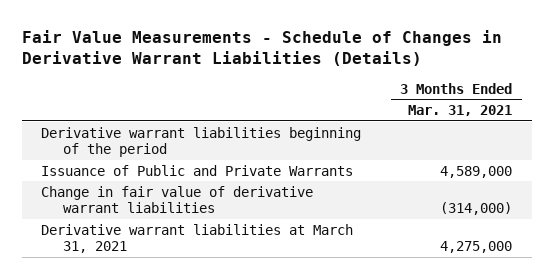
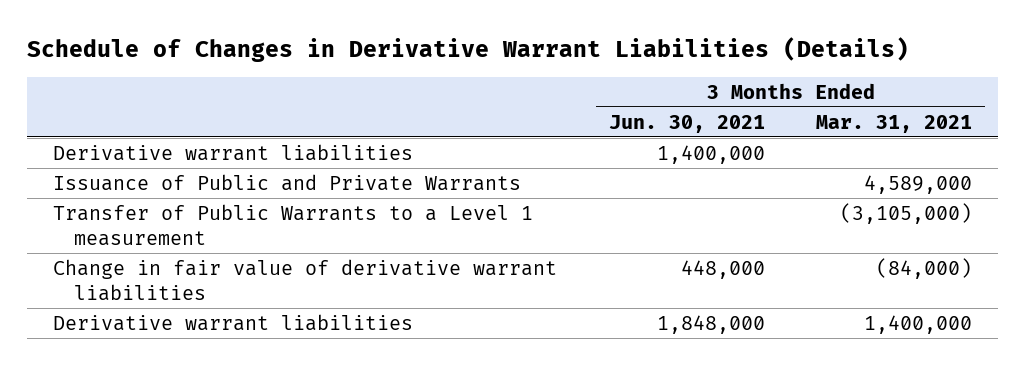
[21,29,502,67] Fair Value Measurements - Schedule of Changes in Derivative Warrant Liabilities (Details) -> [27,37,910,63] Schedule of Changes in Derivative Warrant Liabilities (Details)
none -> [608,114,765,133] Jun. 30, 2021
[41,126,362,157] Derivative warrant liabilities beginning of the period -> [53,143,414,161] Derivative warrant liabilities
none -> [53,203,534,246] Transfer of Public Warrants to a Level 1 measurement
[440,201,513,215] (314,000) -> [876,257,973,279] (84,000)
[41,223,354,253] Derivative warrant liabilities at March 31, 2021 -> [53,313,414,331] Derivative warrant liabilities
[440,240,513,253] 4,275,000 -> [864,314,973,334] 1,400,000

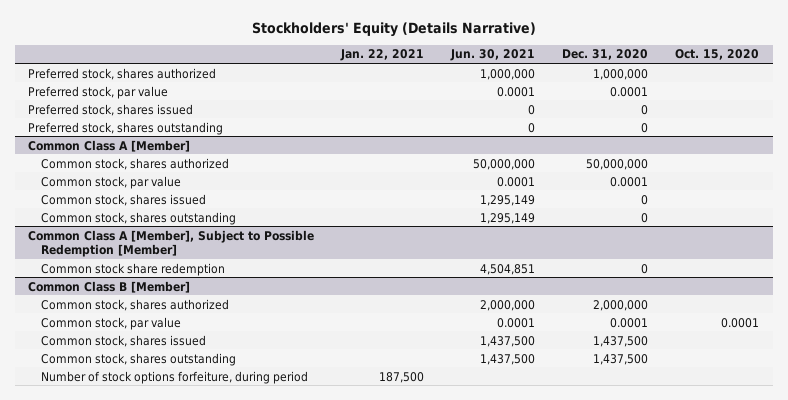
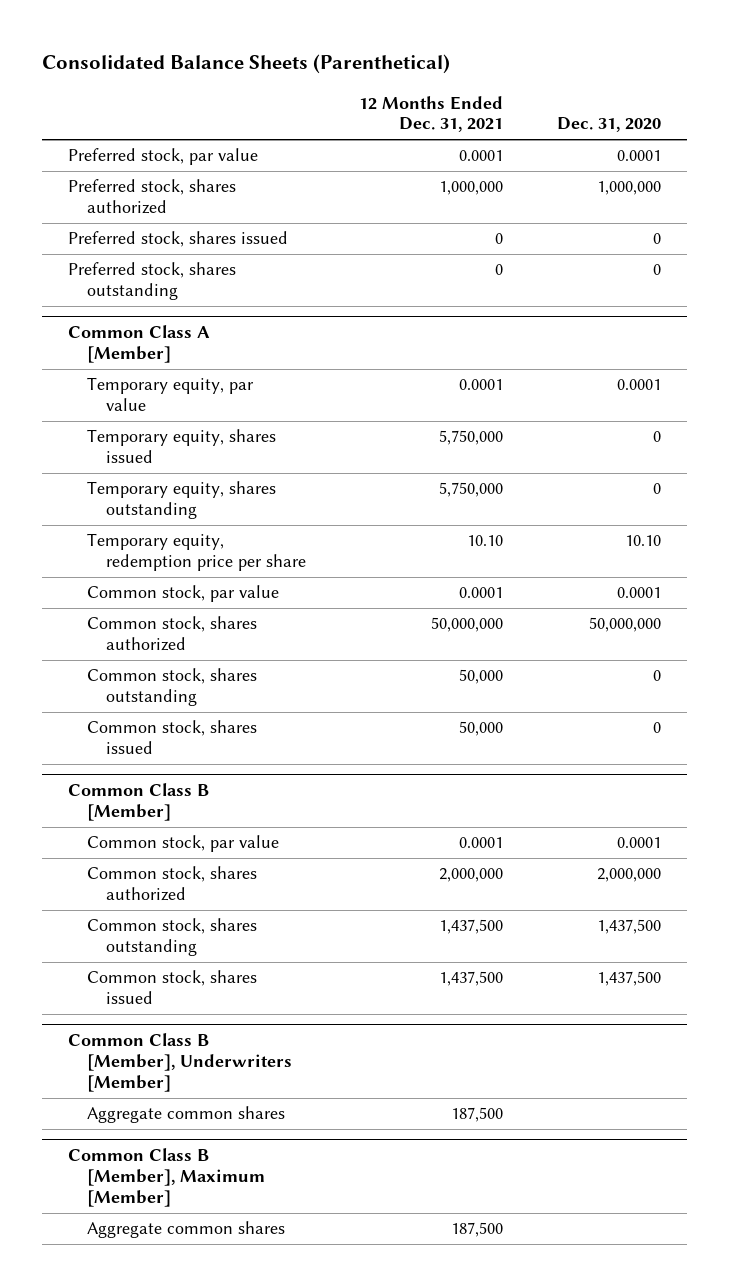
[251,22,536,38] Stockholders' Equity (Details Narrative) -> [41,54,450,75] Consolidated Balance Sheets (Parenthetical)
[340,49,425,62] Jan. 22, 2021 -> none
[450,49,536,62] Jun. 30, 2021 -> none
[675,49,760,61] Oct. 15, 2020 -> none
none -> [359,95,504,133] 12 Months Ended Dec. 31, 2021
[28,67,217,80] Preferred stock, shares authorized -> [68,179,237,215] Preferred stock, shares authorized
none -> [87,377,255,412] Temporary equity, par value
none -> [87,429,277,464] Temporary equity, shares issued
none -> [87,481,277,520] Temporary equity, shares outstanding
none -> [87,533,307,572] Temporary equity, redemption price per share
[41,157,230,170] Common stock, shares authorized -> [87,616,258,652] Common stock, shares authorized
[28,229,315,258] Common Class A [Member], Subject to Possible Redemption [Member] -> none
[41,262,226,276] Common stock share redemption -> none
[41,193,207,206] Common stock, shares issued -> [87,720,258,755] Common stock, shares issued
[41,298,230,311] Common stock, shares authorized -> [87,866,258,902] Common stock, shares authorized
[41,370,309,384] Number of stock options forfeiture, during period -> none
[41,334,207,347] Common stock, shares issued -> [87,970,258,1005] Common stock, shares issued
none -> [68,1032,293,1092] Common Class B [Member], Underwriters [Member]
none -> [87,1106,286,1124] Aggregate common shares
none -> [68,1147,266,1207] Common Class B [Member], Maximum [Member]
none -> [87,1221,286,1239] Aggregate common shares

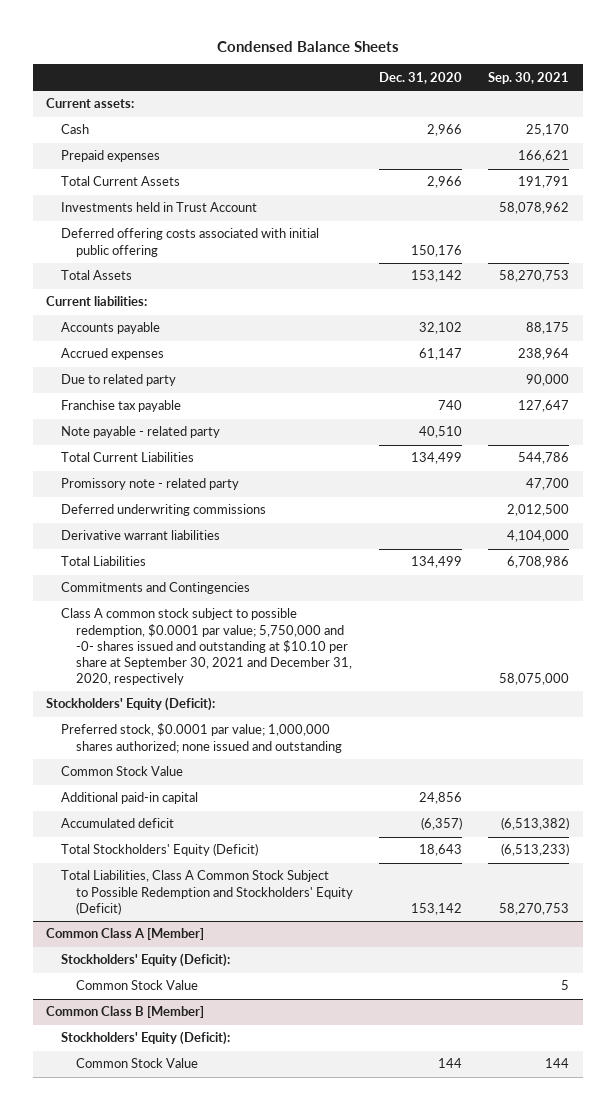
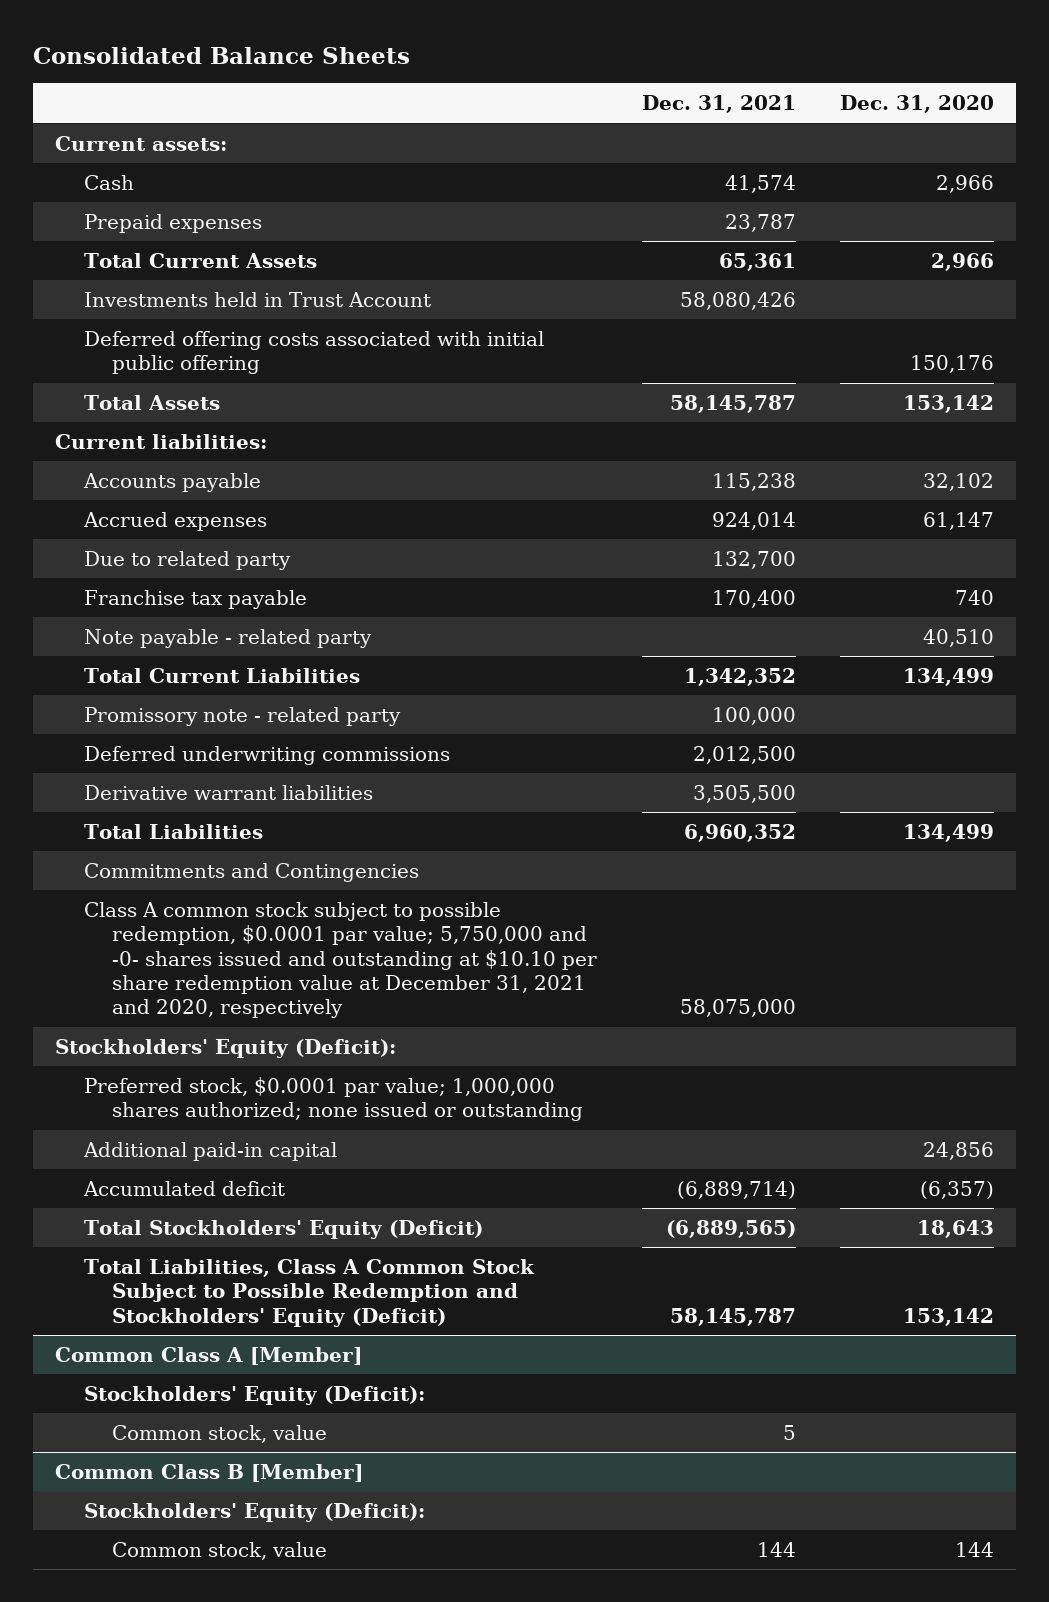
[216,40,399,52] Condensed Balance Sheets -> [32,46,410,64] Consolidated Balance Sheets
[488,71,570,84] Sep. 30, 2021 -> none
none -> [641,95,796,114] Dec. 31, 2021
[60,608,352,685] Class A common stock subject to possible redemption, $0.0001 par value; 5,750,000 and -0- shares issued and outstanding at $10.10 per share at September 30, 2021 and December 31, 2020, respectively -> [83,901,597,1019] Class A common stock subject to possible redemption, $0.0001 par value; 5,750,000 and -0- shares issued and outstanding at $10.10 per share redemption value at December 31, 2021 and 2020, respectively
[60,766,183,777] Common Stock Value -> none
[60,723,342,753] Preferred stock, $0.0001 par value; 1,000,000 shares authorized; none issued and outstanding -> [83,1076,583,1122] Preferred stock, $0.0001 par value; 1,000,000 shares authorized; none issued or outstanding
[75,980,198,991] Common Stock Value -> [111,1424,327,1443] Common stock, value
[75,1058,198,1069] Common Stock Value -> [111,1541,327,1560] Common stock, value

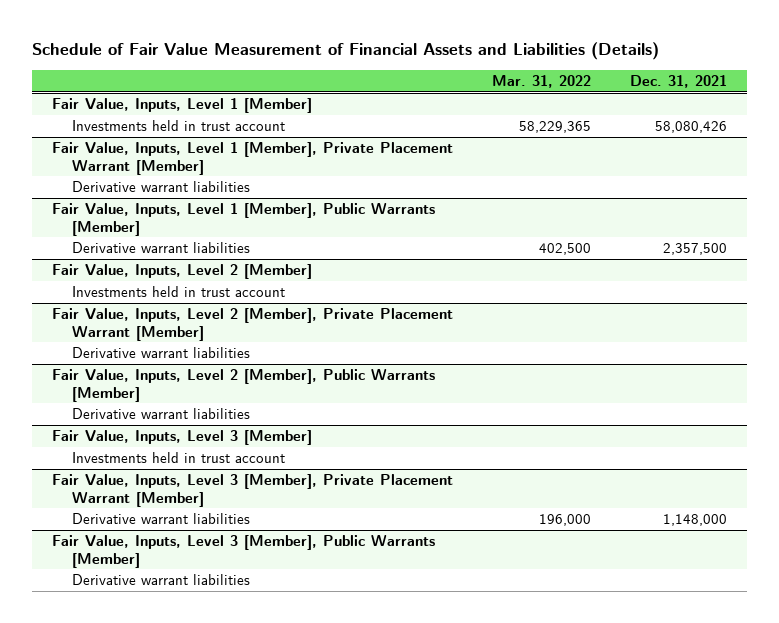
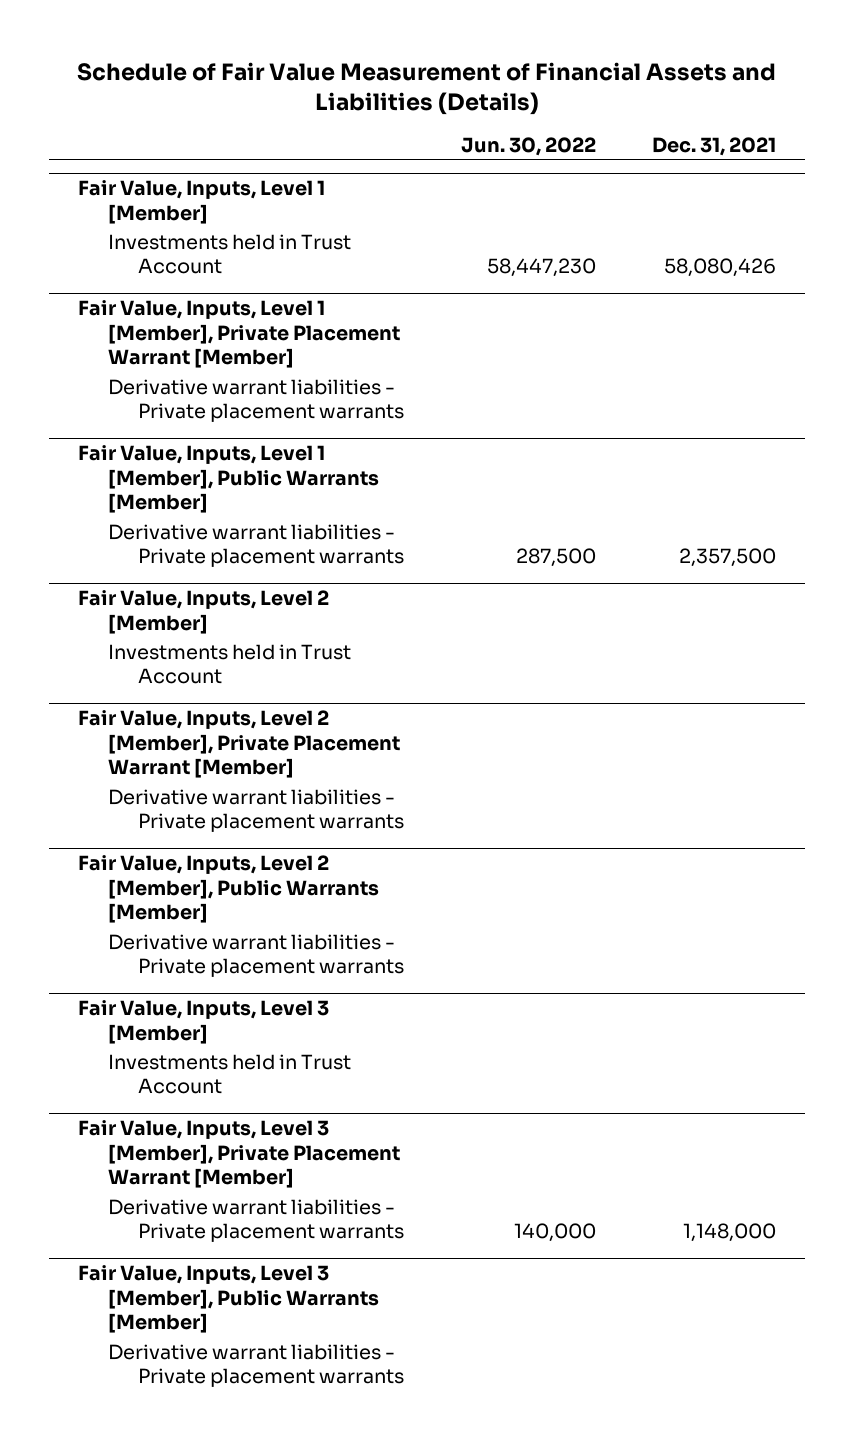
[491,75,591,89] Mar. 31, 2022 -> none
none -> [460,136,596,156] Jun. 30, 2022
[72,120,286,132] Investments held in trust account -> [108,234,352,275] Investments held in Trust Account
[72,181,251,193] Derivative warrant liabilities -> [108,379,405,423] Derivative warrant liabilities - Private placement warrants
[72,242,251,254] Derivative warrant liabilities -> [108,524,405,568] Derivative warrant liabilities - Private placement warrants
[72,286,286,298] Investments held in trust account -> [108,644,352,685] Investments held in Trust Account
[72,347,251,359] Derivative warrant liabilities -> [108,789,405,833] Derivative warrant liabilities - Private placement warrants
[72,408,251,420] Derivative warrant liabilities -> [108,934,405,978] Derivative warrant liabilities - Private placement warrants
[72,452,286,464] Investments held in trust account -> [108,1054,352,1095] Investments held in Trust Account
[72,513,251,525] Derivative warrant liabilities -> [108,1199,405,1243] Derivative warrant liabilities - Private placement warrants
[72,574,251,586] Derivative warrant liabilities -> [108,1344,405,1388] Derivative warrant liabilities - Private placement warrants

